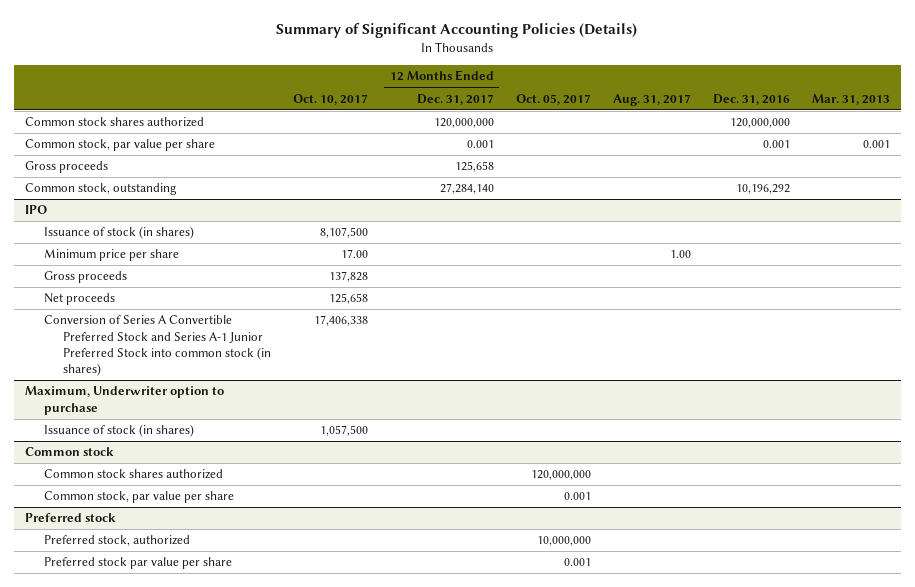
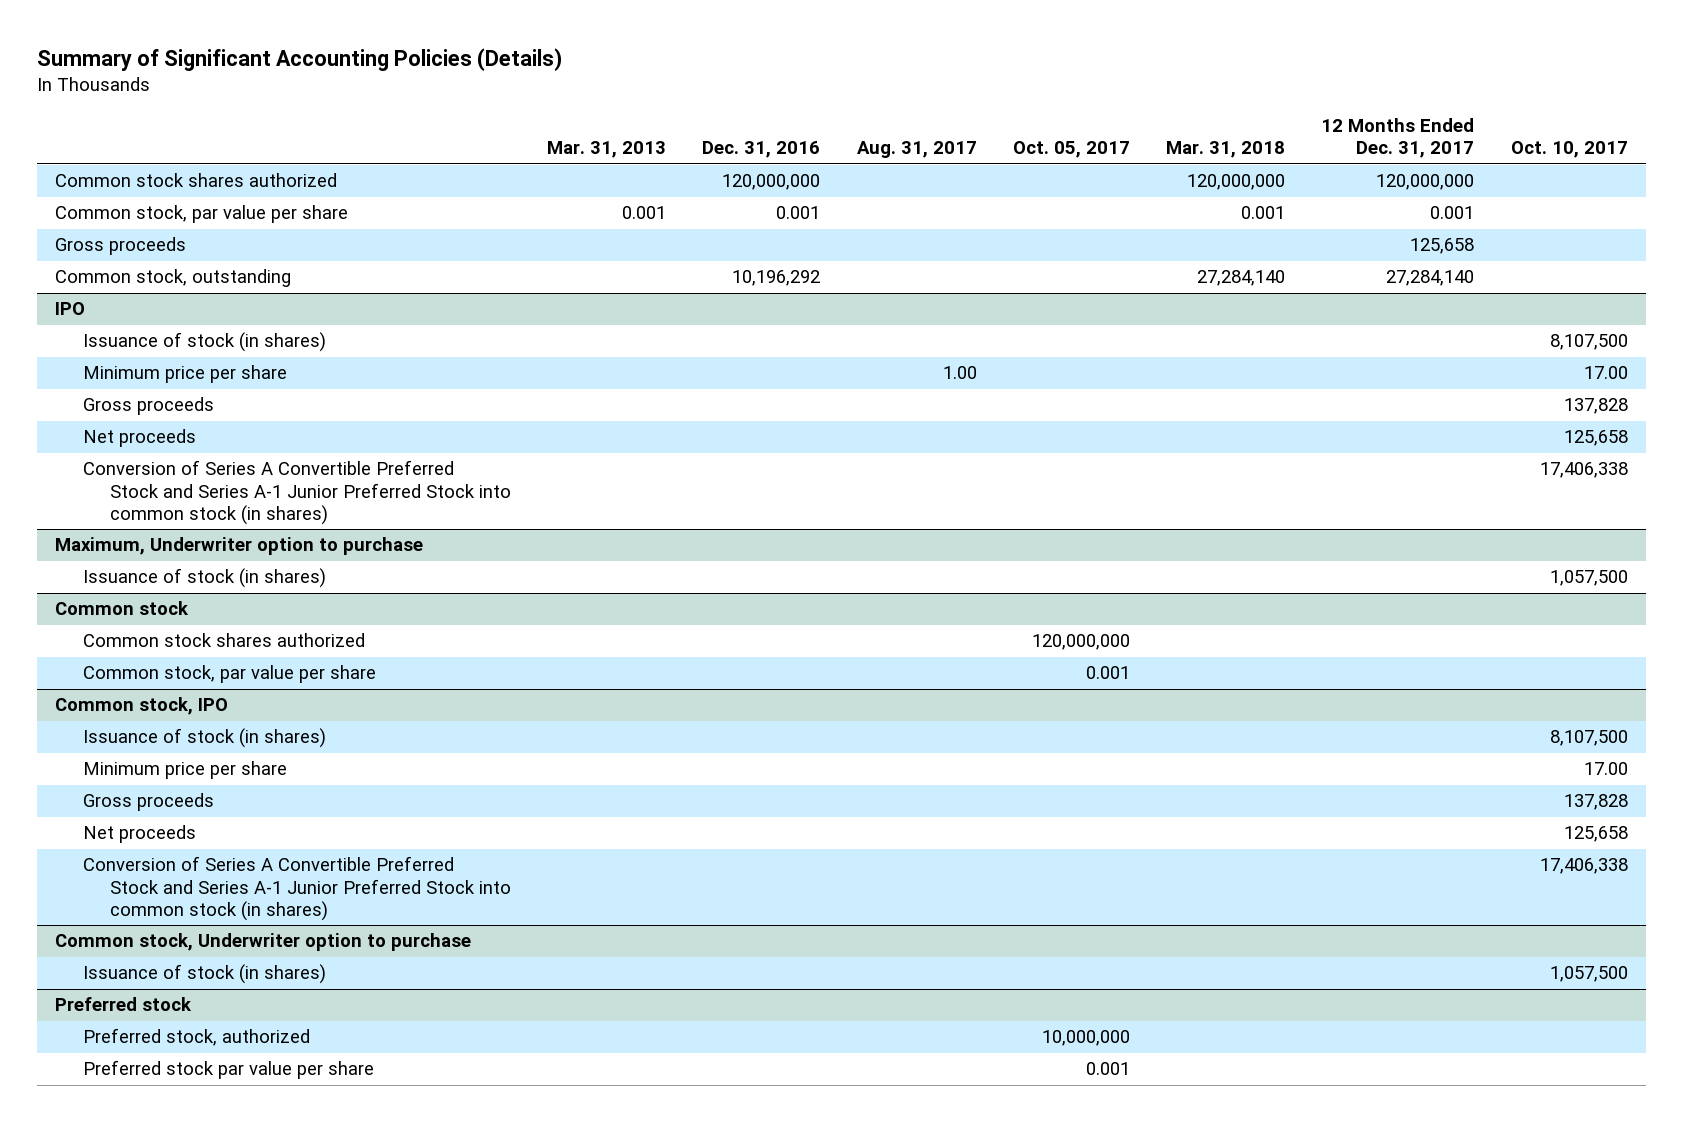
none -> [1166,141,1286,159] Mar. 31, 2018
none -> [55,697,229,716] Common stock, IPO
none -> [82,728,326,749] Issuance of stock (in shares)
none -> [82,761,287,780] Minimum price per share
none -> [82,793,214,812] Gross proceeds
none -> [82,825,196,844] Net proceeds
none -> [82,856,511,921] Conversion of Series A Convertible Preferred Stock and Series A-1 Junior Preferred Stock into common stock (in shares)
none -> [55,933,472,952] Common stock, Underwriter option to purchase
none -> [82,964,326,985] Issuance of stock (in shares)

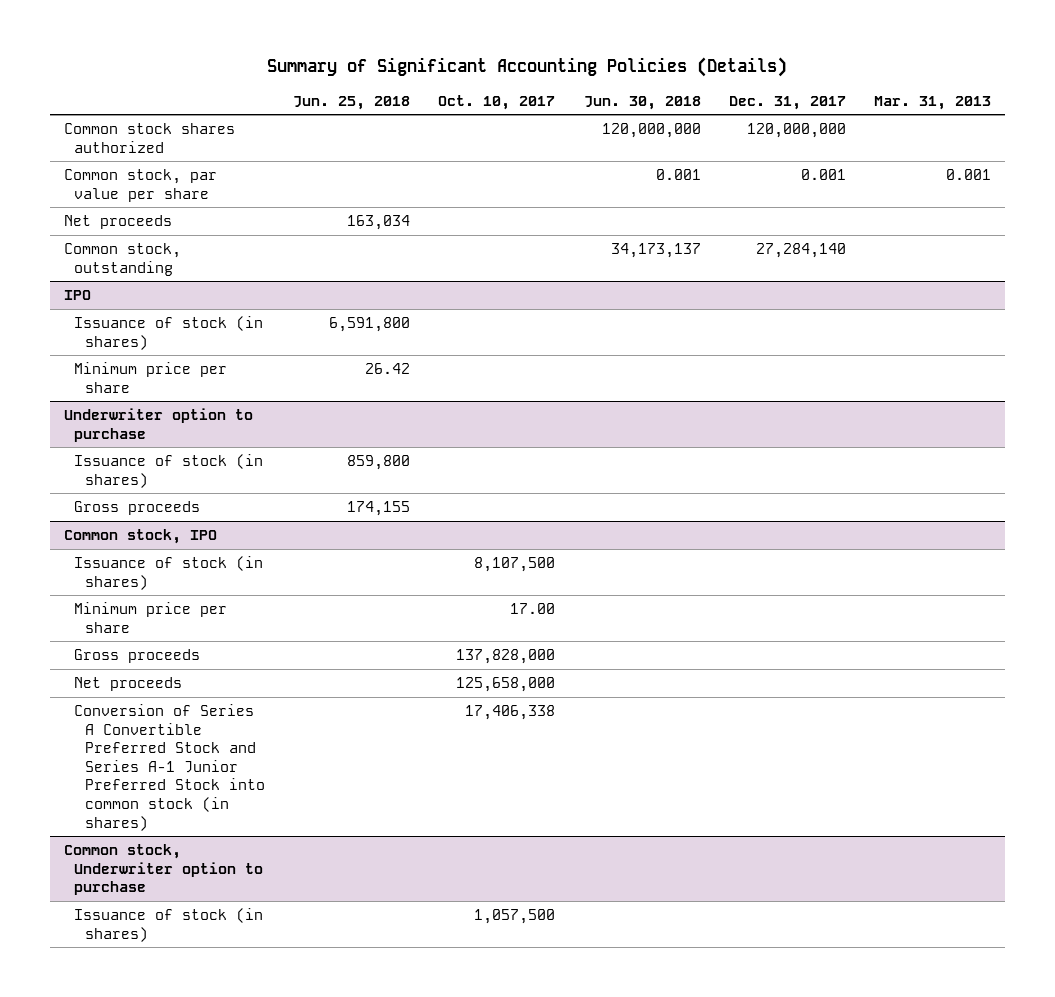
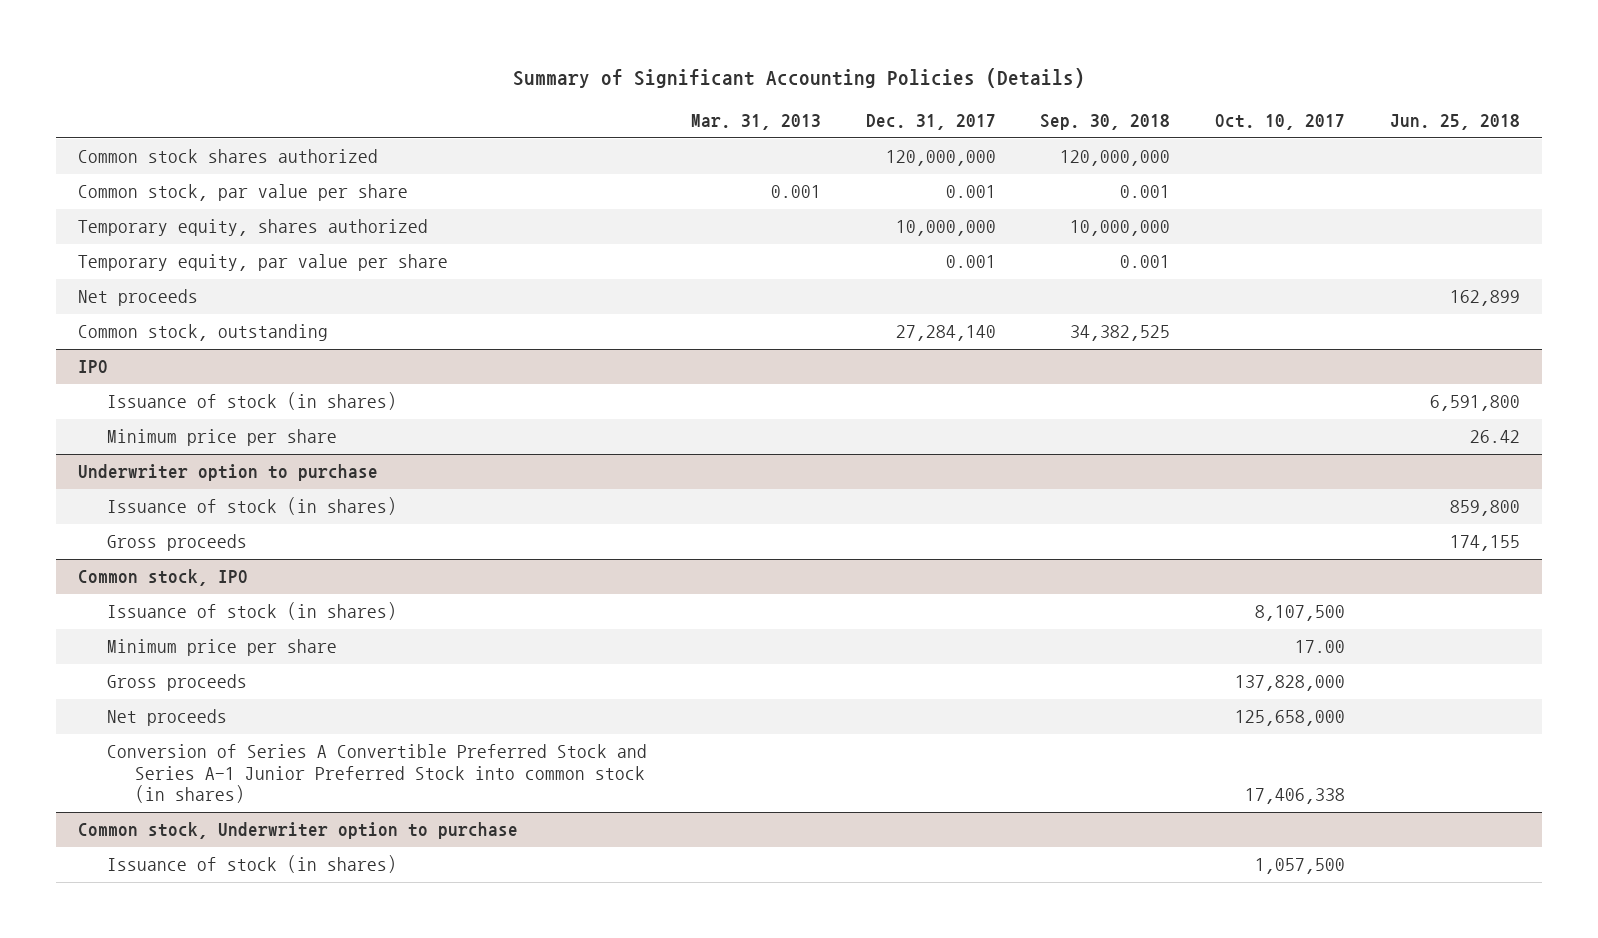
[583,95,701,110] Jun. 30, 2018 -> none
none -> [1040,113,1171,130] Sep. 30, 2018
none -> [77,219,428,237] Temporary equity, shares authorized
none -> [77,254,448,272] Temporary equity, par value per share
[347,214,411,230] 163,034 -> [1449,290,1520,307] 162,899

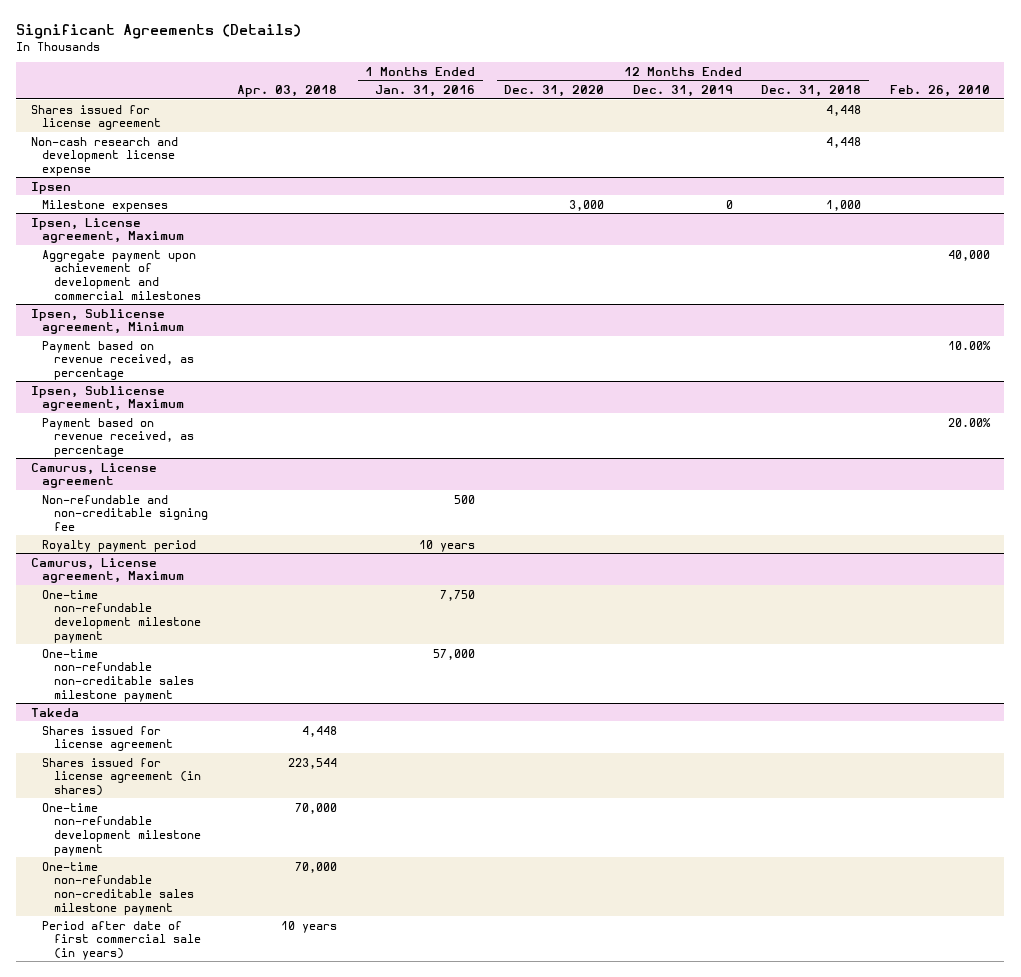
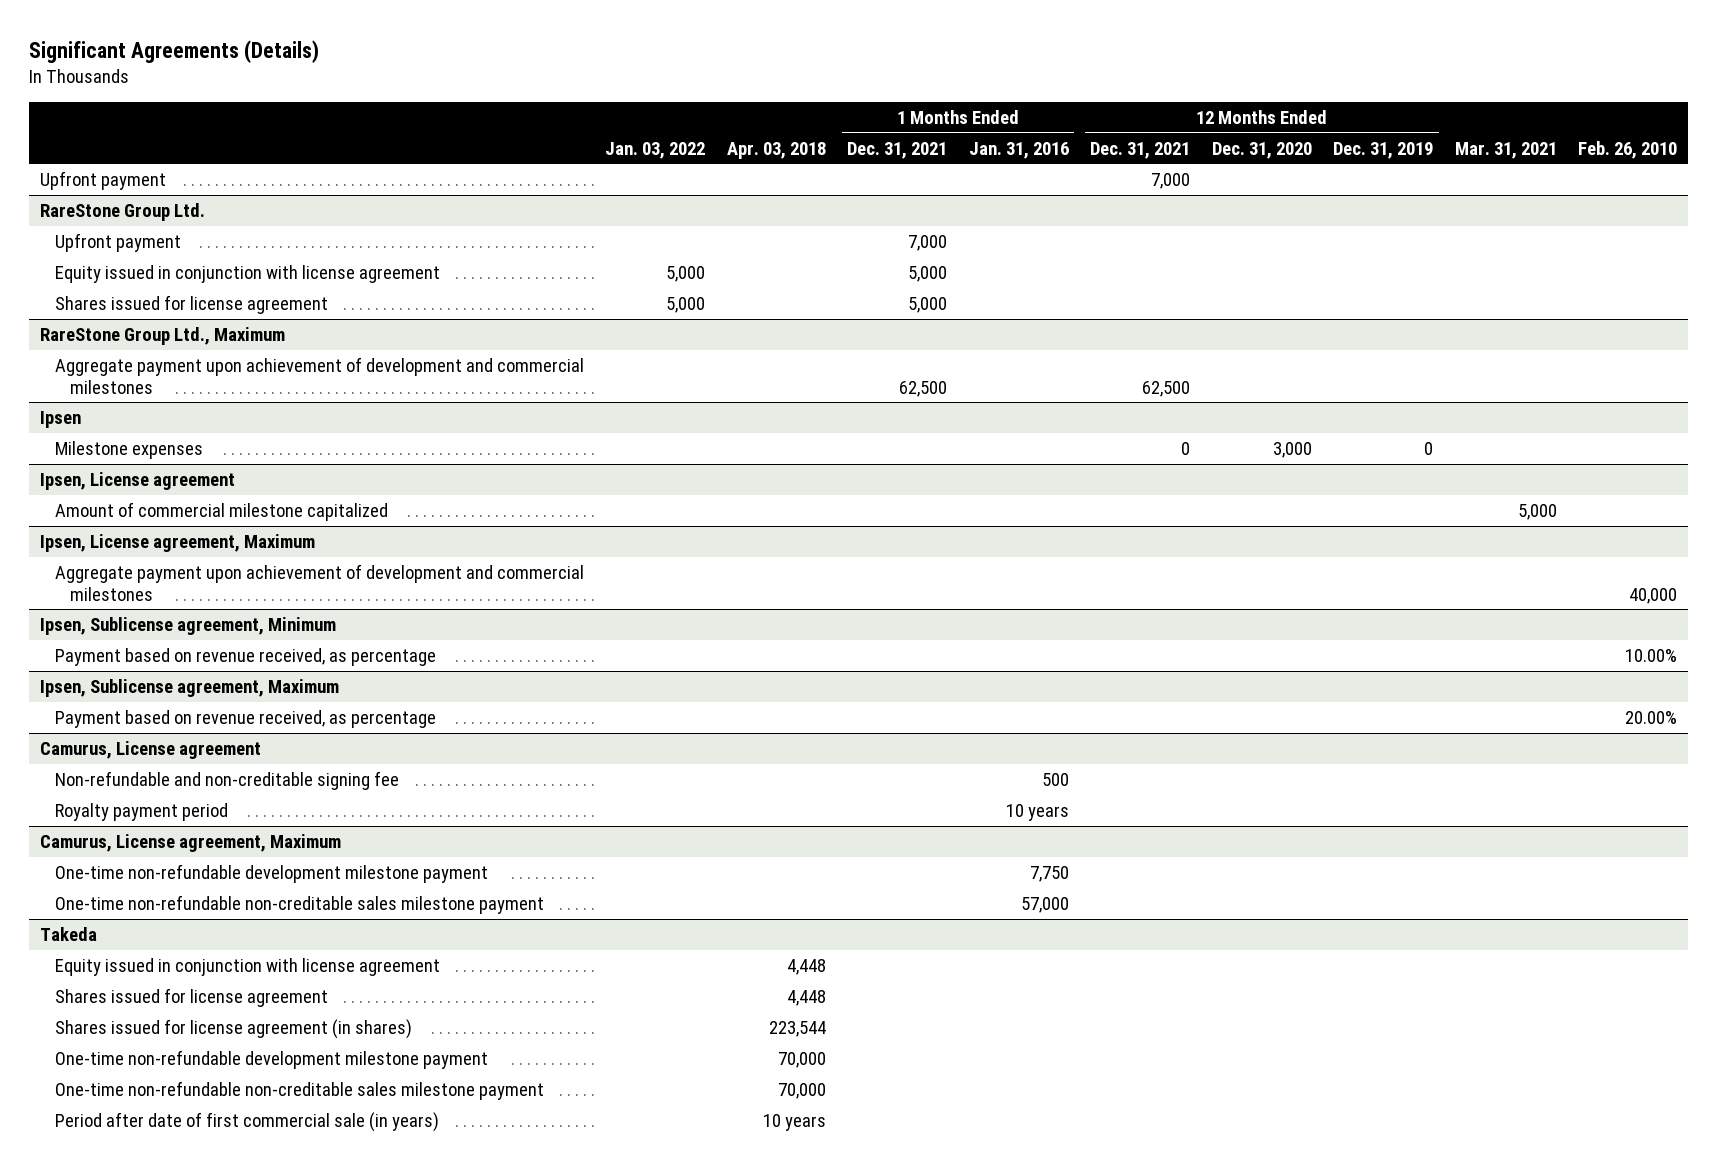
[761,85,862,98] Dec. 31, 2018 -> none
none -> [605,141,706,159] Jan. 03, 2022
none -> [847,141,948,159] Dec. 31, 2021
none -> [1090,141,1191,159] Dec. 31, 2021
none -> [1454,141,1557,159] Mar. 31, 2021
[30,104,162,131] Shares issued for license agreement -> none
[30,136,178,176] Non-cash research and development license expense -> none
none -> [39,170,166,190] Upfront payment
none -> [39,202,205,221] RareStone Group Ltd.
none -> [54,232,181,252] Upfront payment
none -> [54,264,440,283] Equity issued in conjunction with license agreement
none -> [54,294,328,314] Shares issued for license agreement
none -> [39,326,285,345] RareStone Group Ltd., Maximum
none -> [54,356,584,394] Aggregate payment upon achievement of development and commercial milestones
none -> [39,471,235,490] Ipsen, License agreement
none -> [54,501,388,521] Amount of commercial milestone capitalized
none -> [54,957,440,976] Equity issued in conjunction with license agreement

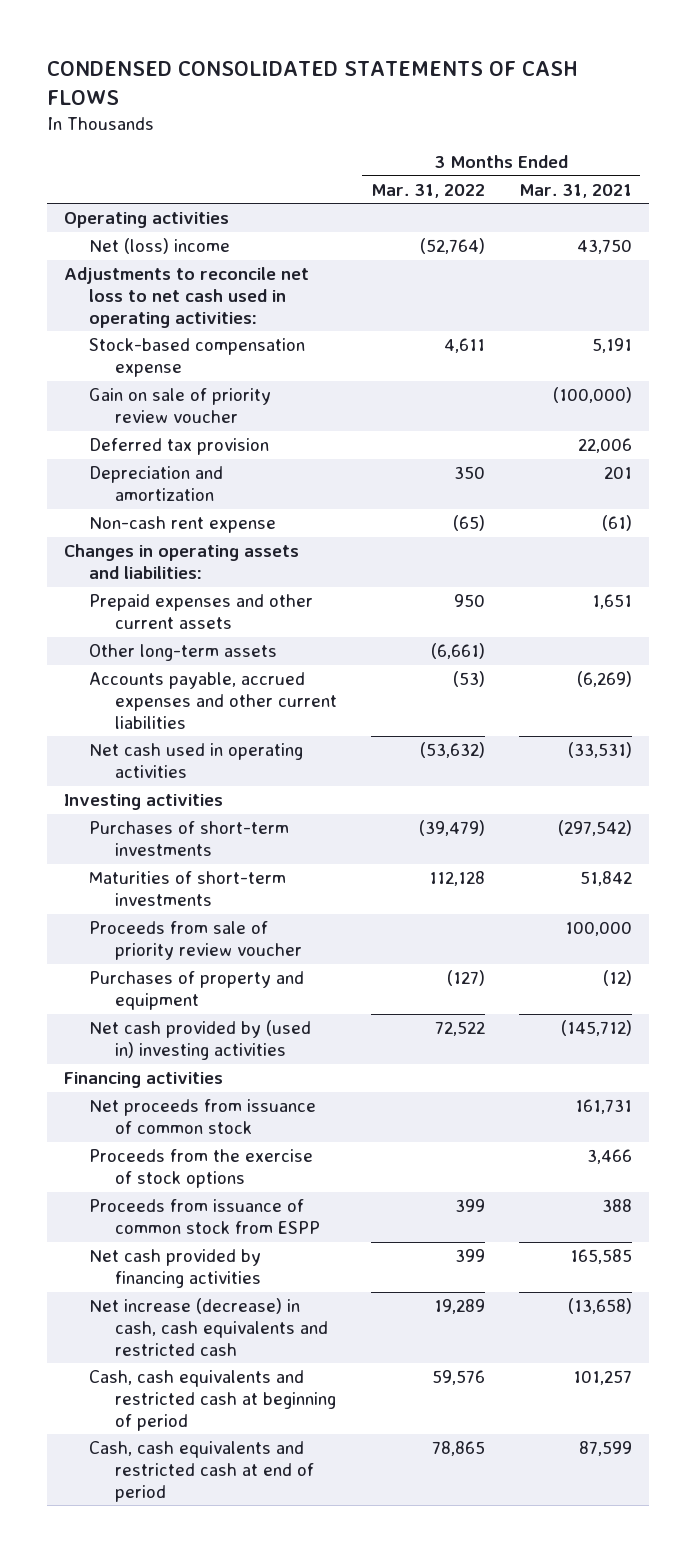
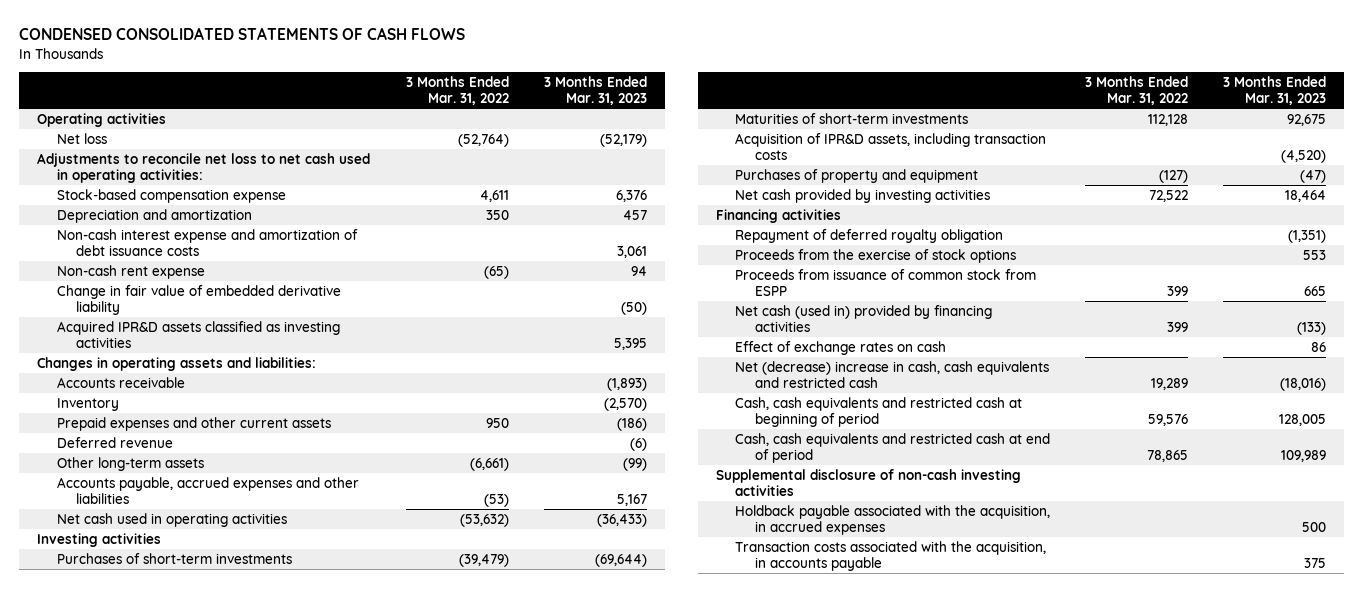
[518,183,632,198] Mar. 31, 2021 -> none
none -> [544,76,648,105] 3 Months Ended Mar. 31, 2023
[89,238,231,255] Net (loss) income -> [56,132,107,144] Net loss
[89,388,272,424] Gain on sale of priority review voucher -> none
[89,438,270,456] Deferred tax provision -> none
none -> [56,228,358,256] Non-cash interest expense and amortization of debt issuance costs
none -> [56,284,341,315] Change in fair value of embedded derivative liability
none -> [56,320,340,348] Acquired IPR&D assets classified as investing activities
none -> [56,376,185,388] Accounts receivable
none -> [56,397,119,411] Inventory
none -> [56,436,173,448] Deferred revenue
[89,672,337,729] Accounts payable, accrued expenses and other current liabilities -> [56,476,359,504] Accounts payable, accrued expenses and other liabilities
[89,921,302,961] Proceeds from sale of priority review voucher -> none
none -> [735,132,1047,160] Acquisition of IPR&D assets, including transaction costs
[89,1020,312,1061] Net cash provided by (used in) investing activities -> [735,188,991,203] Net cash provided by investing activities
[89,1099,317,1135] Net proceeds from issuance of common stock -> none
none -> [735,228,1004,243] Repayment of deferred royalty obligation
[89,1249,262,1289] Net cash provided by financing activities -> [735,304,993,332] Net cash (used in) provided by financing activities
none -> [735,340,947,355] Effect of exchange rates on cash
[89,1298,328,1356] Net increase (decrease) in cash, cash equivalents and restricted cash -> [735,360,1050,388] Net (decrease) increase in cash, cash equivalents and restricted cash
none -> [715,468,1021,496] Supplemental disclosure of non-cash investing activities
none -> [735,504,1051,535] Holdback payable associated with the acquisition, in accrued expenses
none -> [735,540,1047,571] Transaction costs associated with the acquisition, in accounts payable

